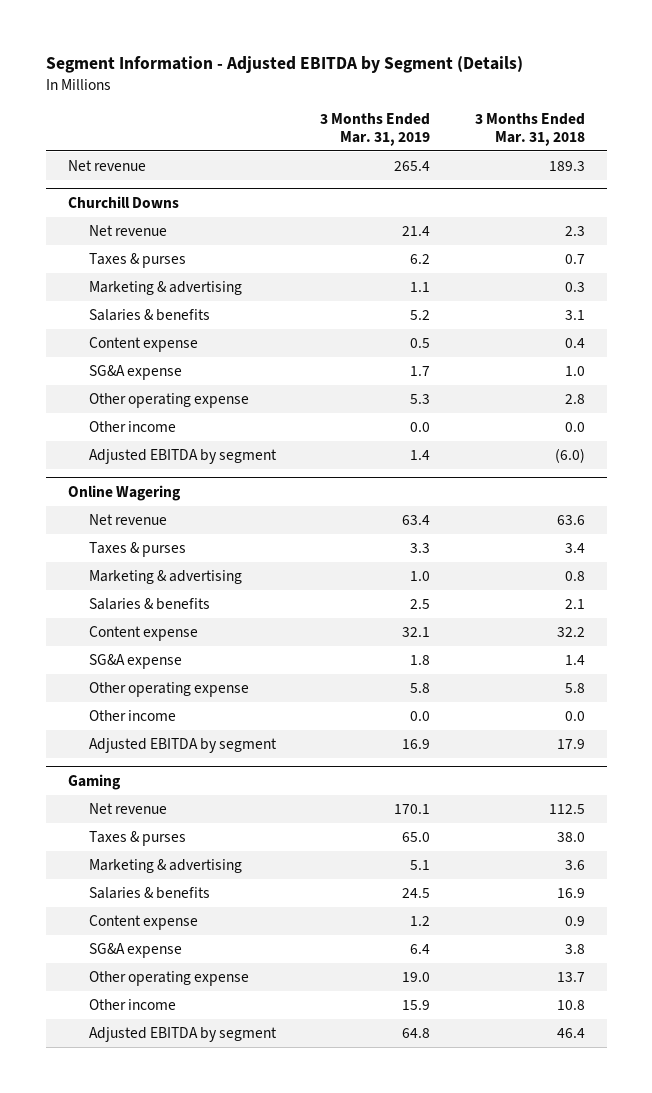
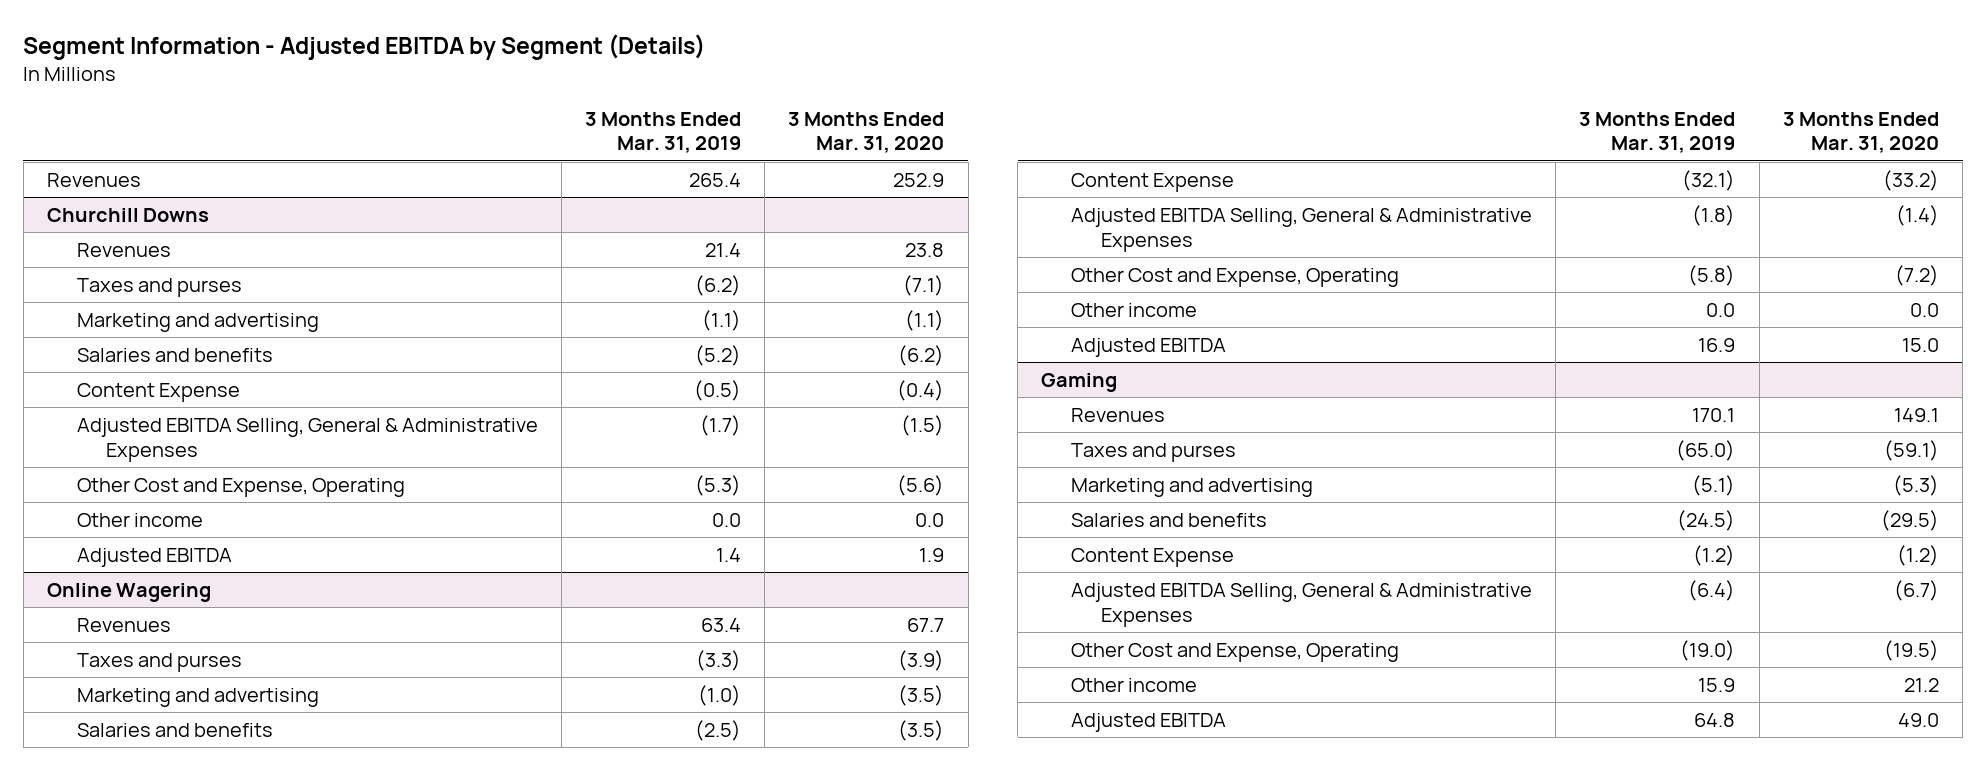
[474,113,585,147] 3 Months Ended Mar. 31, 2018 -> none
none -> [788,111,945,154] 3 Months Ended Mar. 31, 2020
[67,159,146,171] Net revenue -> [46,172,141,187] Revenues
[88,364,182,380] SG&A expense -> none
[88,224,167,236] Net revenue -> [76,242,171,257] Revenues
[88,252,186,268] Taxes & purses -> [76,277,242,297] Taxes and purses
[410,253,431,264] 6.2 -> [694,274,741,296] (6.2)
[88,280,242,295] Marketing & advertising -> [76,312,319,332] Marketing and advertising
[410,281,431,292] 1.1 -> [701,309,741,331] (1.1)
[88,308,210,321] Salaries & benefits -> [76,347,273,362] Salaries and benefits
[410,309,431,320] 5.2 -> [694,344,741,366] (5.2)
[88,336,198,352] Content expense -> [76,382,240,402] Content Expense
[410,337,431,348] 0.5 -> [693,379,741,401] (0.5)
none -> [76,417,538,462] Adjusted EBITDA Selling, General & Administrative Expenses
[88,392,249,408] Other operating expense -> [76,477,405,497] Other Cost and Expense, Operating
[410,393,431,404] 5.3 -> [694,474,741,496] (5.3)
[88,448,277,464] Adjusted EBITDA by segment -> [76,547,232,567] Adjusted EBITDA
[88,653,182,669] SG&A expense -> none
[88,513,167,525] Net revenue -> [76,617,171,632] Revenues
[88,541,186,557] Taxes & purses -> [76,652,242,672] Taxes and purses
[410,542,431,553] 3.3 -> [695,649,741,671] (3.3)
[88,569,242,584] Marketing & advertising -> [76,687,319,707] Marketing and advertising
[410,570,431,581] 1.0 -> [697,684,741,706] (1.0)
[88,597,210,610] Salaries & benefits -> [76,722,273,737] Salaries and benefits
[410,598,431,609] 2.5 -> [694,719,741,741] (2.5)
[88,625,198,641] Content expense -> [1071,172,1235,192] Content Expense
[402,626,431,637] 32.1 -> [1682,169,1736,191] (32.1)
none -> [1071,207,1533,252] Adjusted EBITDA Selling, General & Administrative Expenses
[88,681,249,697] Other operating expense -> [1071,267,1400,287] Other Cost and Expense, Operating
[410,682,431,693] 5.8 -> [1688,264,1736,286] (5.8)
[88,737,277,753] Adjusted EBITDA by segment -> [1071,337,1227,357] Adjusted EBITDA
[88,942,182,958] SG&A expense -> none
[88,802,167,814] Net revenue -> [1071,407,1166,422] Revenues
[88,830,186,846] Taxes & purses -> [1071,442,1237,462] Taxes and purses
[402,831,431,842] 65.0 -> [1676,439,1736,461] (65.0)
[88,858,242,873] Marketing & advertising -> [1071,477,1314,497] Marketing and advertising
[410,859,431,870] 5.1 -> [1692,474,1736,496] (5.1)
[88,886,210,899] Salaries & benefits -> [1071,512,1268,527] Salaries and benefits
[402,887,431,898] 24.5 -> [1677,509,1736,531] (24.5)
[88,914,198,930] Content expense -> [1071,547,1235,567] Content Expense
[410,915,431,926] 1.2 -> [1693,544,1736,566] (1.2)
none -> [1071,582,1533,627] Adjusted EBITDA Selling, General & Administrative Expenses
[88,970,249,986] Other operating expense -> [1071,642,1400,662] Other Cost and Expense, Operating
[402,971,431,982] 19.0 -> [1680,639,1736,661] (19.0)
[88,1026,277,1042] Adjusted EBITDA by segment -> [1071,712,1227,732] Adjusted EBITDA

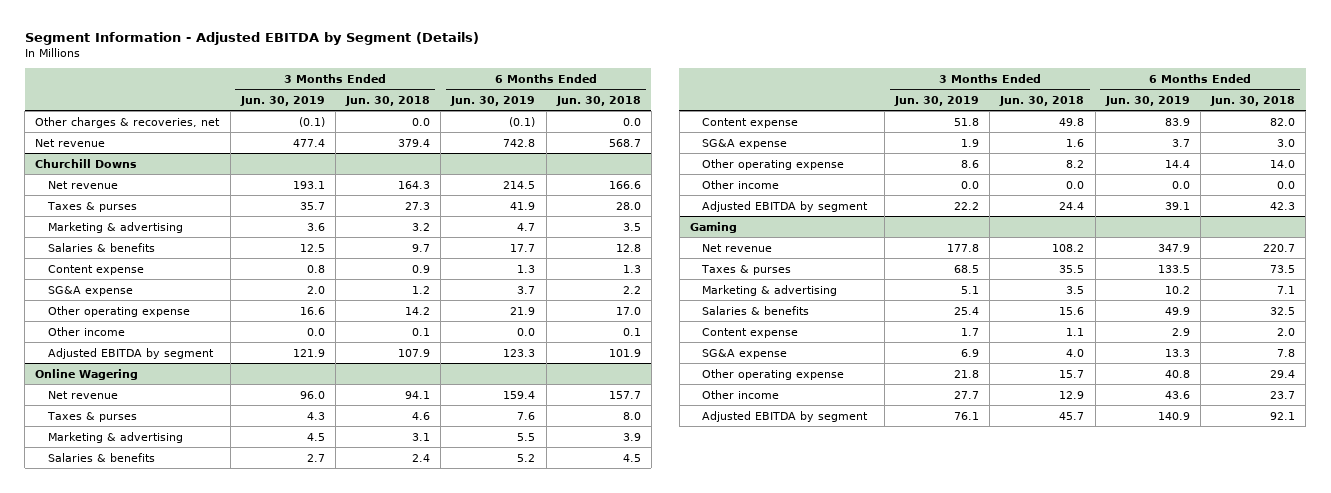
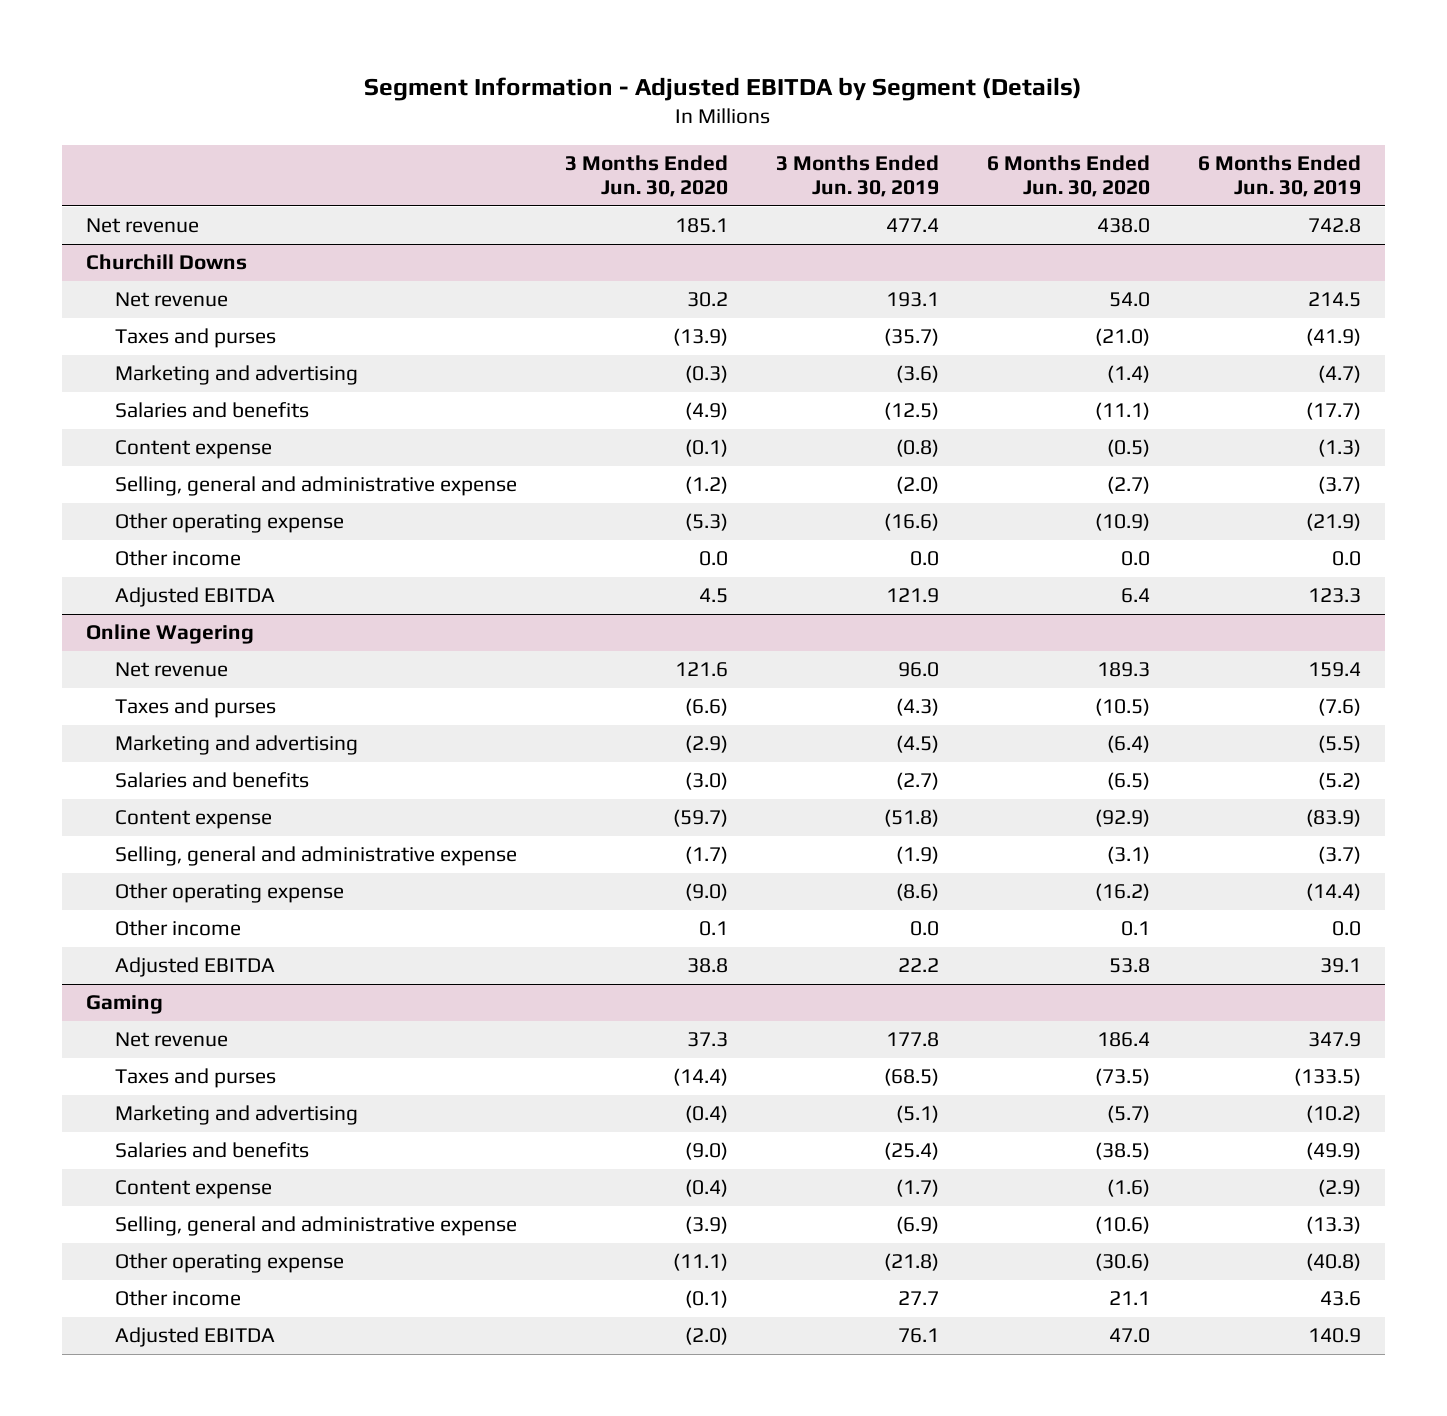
[345,95,431,106] Jun. 30, 2018 -> none
[555,95,641,106] Jun. 30, 2018 -> none
none -> [565,154,729,198] 3 Months Ended Jun. 30, 2020
none -> [986,154,1150,198] 6 Months Ended Jun. 30, 2020
[35,116,221,128] Other charges & recoveries, net -> none
[48,285,134,296] SG&A expense -> none
[47,201,138,212] Taxes & purses -> [115,328,277,349] Taxes and purses
[299,201,325,210] 35.7 -> [883,328,939,347] (35.7)
[510,201,536,210] 41.9 -> [1305,328,1361,347] (41.9)
[48,221,184,233] Marketing & advertising -> [115,365,359,386] Marketing and advertising
[306,222,325,231] 3.6 -> [895,365,939,384] (3.6)
[517,222,536,231] 4.7 -> [1317,365,1361,384] (4.7)
[48,242,156,252] Salaries & benefits -> [115,402,310,419] Salaries and benefits
[299,243,325,252] 12.5 -> [883,402,939,421] (12.5)
[510,243,536,252] 17.7 -> [1305,402,1361,421] (17.7)
[306,264,325,273] 0.8 -> [895,439,939,458] (0.8)
[517,264,536,273] 1.3 -> [1317,439,1361,458] (1.3)
none -> [115,476,518,497] Selling, general and administrative expense
[299,306,325,315] 16.6 -> [883,513,939,532] (16.6)
[510,306,536,315] 21.9 -> [1305,513,1361,532] (21.9)
[48,347,215,359] Adjusted EBITDA by segment -> [115,587,276,608] Adjusted EBITDA
[702,138,788,149] SG&A expense -> none
[47,411,138,422] Taxes & purses -> [115,698,277,719] Taxes and purses
[306,411,325,420] 4.3 -> [895,698,939,717] (4.3)
[517,411,536,420] 7.6 -> [1317,698,1361,717] (7.6)
[48,431,184,443] Marketing & advertising -> [115,735,359,756] Marketing and advertising
[306,432,325,441] 4.5 -> [895,735,939,754] (4.5)
[517,432,536,441] 5.5 -> [1317,735,1361,754] (5.5)
[48,452,156,462] Salaries & benefits -> [115,772,310,789] Salaries and benefits
[306,453,325,462] 2.7 -> [895,772,939,791] (2.7)
[517,453,536,462] 5.2 -> [1317,772,1361,791] (5.2)
[954,117,980,126] 51.8 -> [883,809,939,828] (51.8)
[1164,117,1190,126] 83.9 -> [1305,809,1361,828] (83.9)
none -> [115,846,518,867] Selling, general and administrative expense
[961,159,980,168] 8.6 -> [895,883,939,902] (8.6)
[1164,159,1190,168] 14.4 -> [1305,883,1361,902] (14.4)
[702,200,869,212] Adjusted EBITDA by segment -> [115,957,276,978] Adjusted EBITDA
[702,348,788,359] SG&A expense -> none
[701,264,792,275] Taxes & purses -> [115,1068,277,1089] Taxes and purses
[954,264,980,273] 68.5 -> [883,1068,939,1087] (68.5)
[1157,264,1190,273] 133.5 -> [1293,1068,1361,1087] (133.5)
[702,284,838,296] Marketing & advertising -> [115,1105,359,1126] Marketing and advertising
[961,285,980,294] 5.1 -> [895,1105,939,1124] (5.1)
[1164,285,1190,294] 10.2 -> [1305,1105,1361,1124] (10.2)
[702,305,810,315] Salaries & benefits -> [115,1142,310,1159] Salaries and benefits
[954,306,980,315] 25.4 -> [883,1142,939,1161] (25.4)
[1164,306,1190,315] 49.9 -> [1305,1142,1361,1161] (49.9)
[961,327,980,336] 1.7 -> [895,1179,939,1198] (1.7)
[1171,327,1190,336] 2.9 -> [1317,1179,1361,1198] (2.9)
none -> [115,1216,518,1237] Selling, general and administrative expense
[954,369,980,378] 21.8 -> [883,1253,939,1272] (21.8)
[1164,369,1190,378] 40.8 -> [1305,1253,1361,1272] (40.8)
[702,410,869,422] Adjusted EBITDA by segment -> [115,1327,276,1348] Adjusted EBITDA

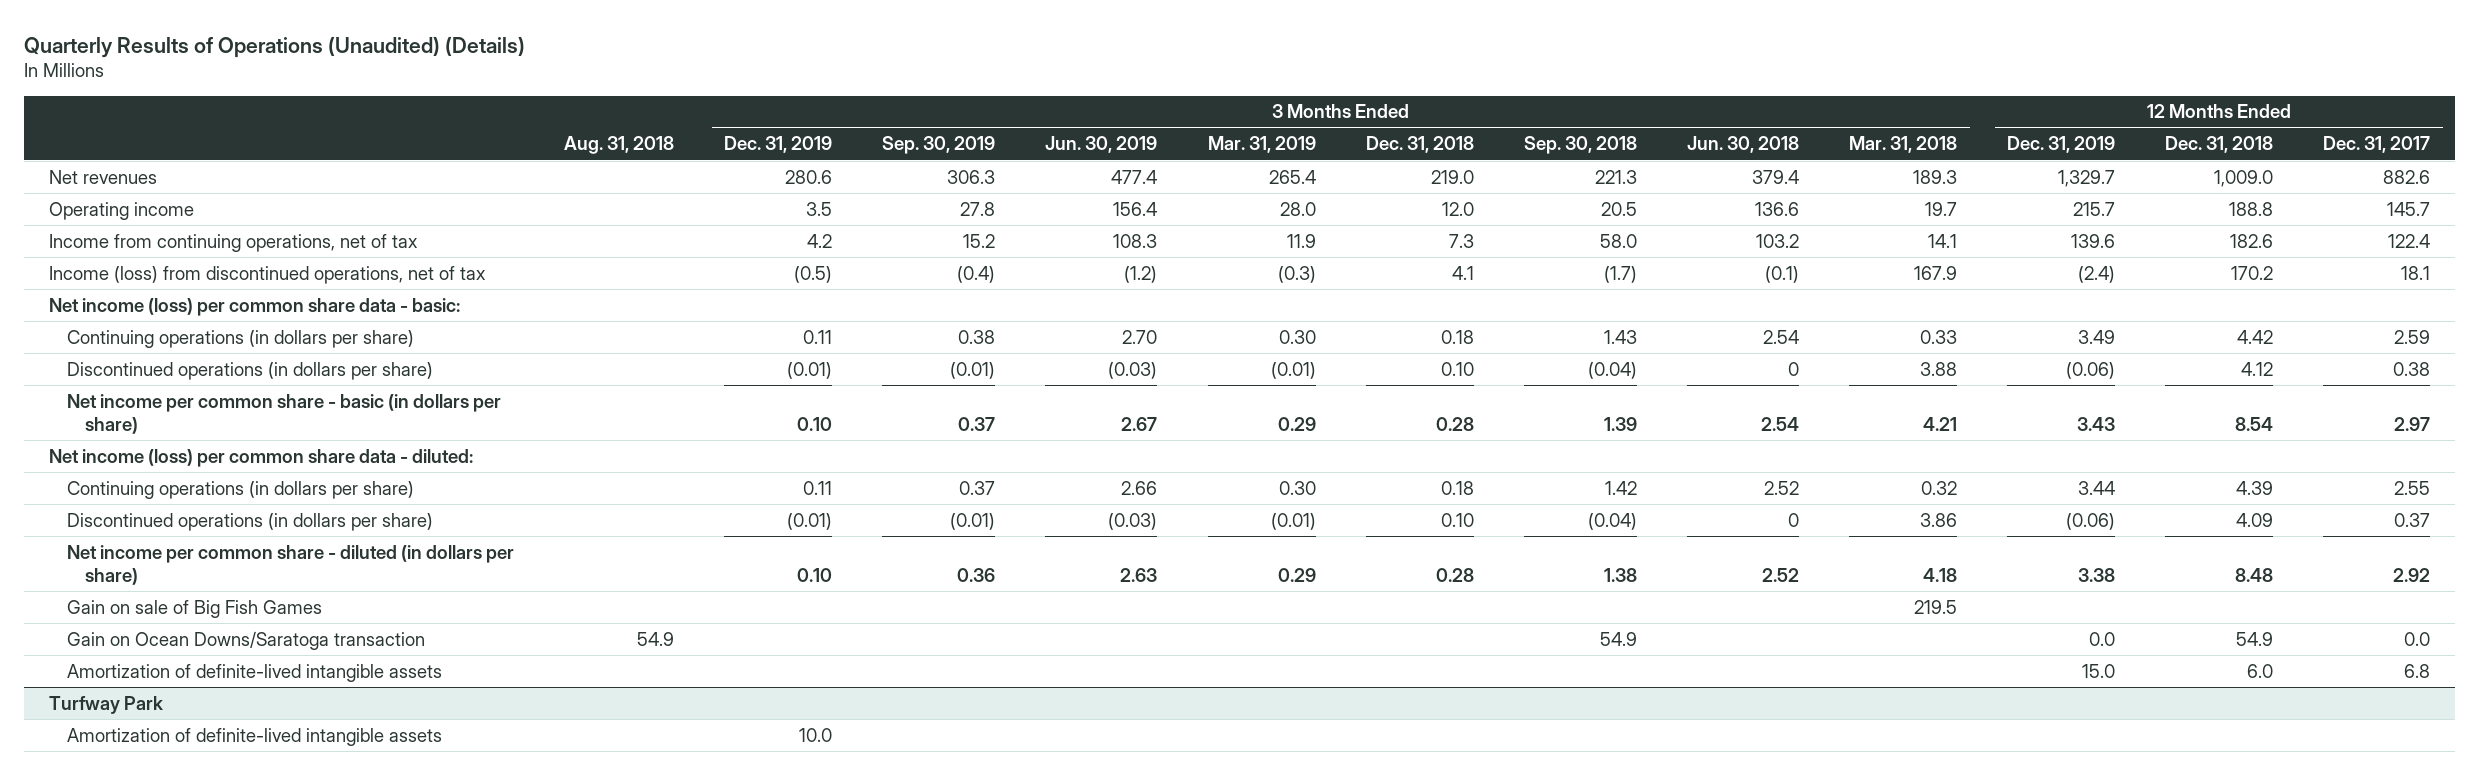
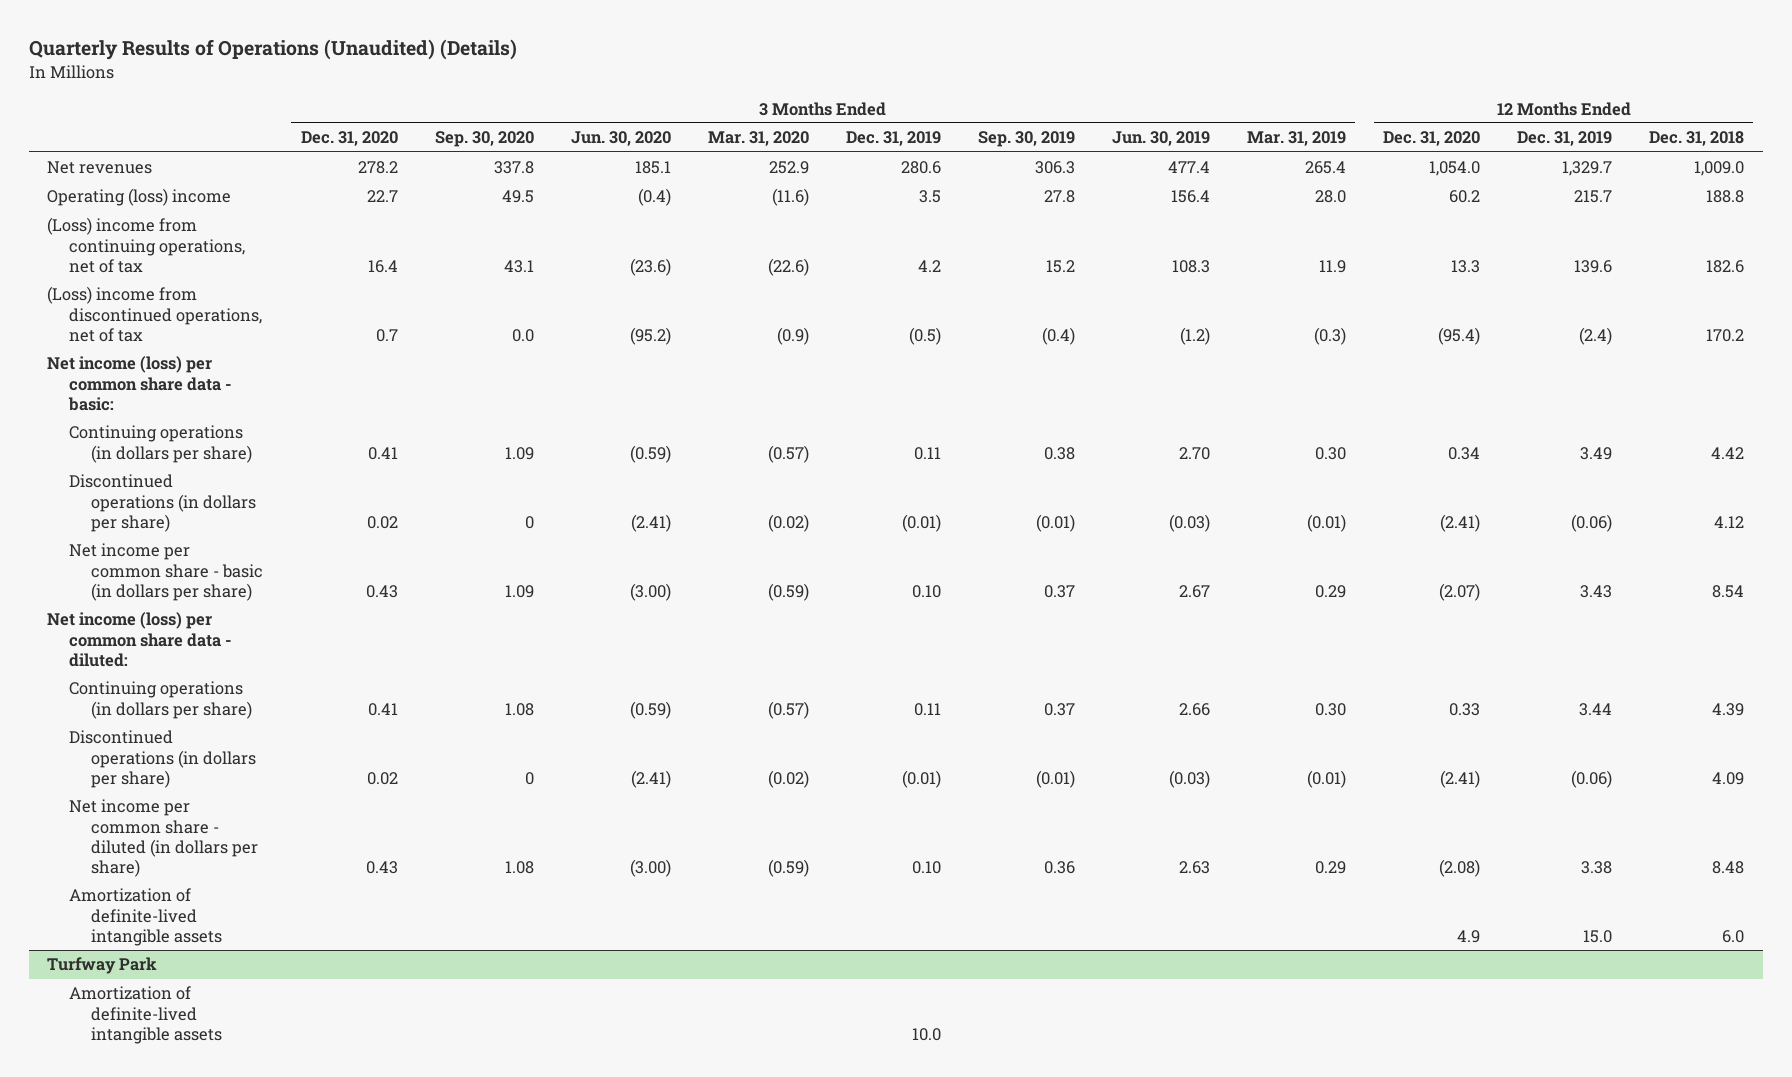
[564,136,675,155] Aug. 31, 2018 -> none
[1365,136,1474,154] Dec. 31, 2018 -> none
[1523,136,1637,155] Sep. 30, 2018 -> none
[1686,136,1799,154] Jun. 30, 2018 -> none
[1849,136,1958,154] Mar. 31, 2018 -> none
[2323,136,2431,154] Dec. 31, 2017 -> none
none -> [300,131,398,147] Dec. 31, 2020
none -> [434,131,534,148] Sep. 30, 2020
none -> [570,131,671,147] Jun. 30, 2020
none -> [707,131,809,147] Mar. 31, 2020
none -> [1383,131,1481,147] Dec. 31, 2020
[49,201,195,220] Operating income -> [47,188,232,207] Operating (loss) income
[49,233,419,252] Income from continuing operations, net of tax -> [47,217,246,273] (Loss) income from continuing operations, net of tax
[49,265,487,284] Income (loss) from discontinued operations, net of tax -> [47,286,263,342] (Loss) income from discontinued operations, net of tax
[66,599,322,618] Gain on sale of Big Fish Games -> none
[66,630,425,650] Gain on Ocean Downs/Saratoga transaction -> none

